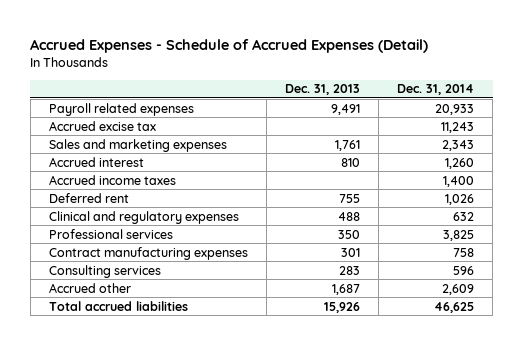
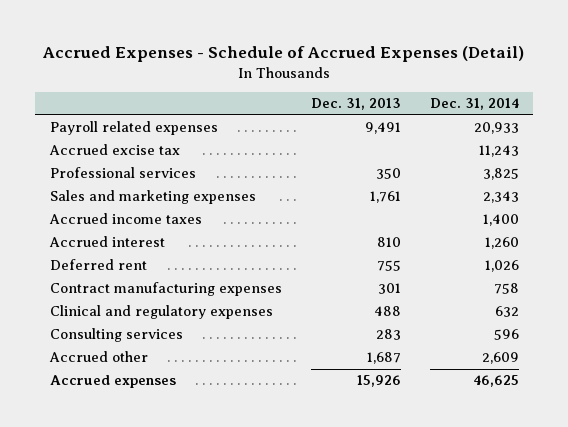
[48,228,173,239] Professional services -> [49,167,196,179] Professional services
[48,156,144,167] Accrued interest -> [48,236,165,248] Accrued interest
[48,210,239,224] Clinical and regulatory expenses -> [49,305,273,320] Clinical and regulatory expenses
[48,300,188,311] Total accrued liabilities -> [49,375,176,389] Accrued expenses

